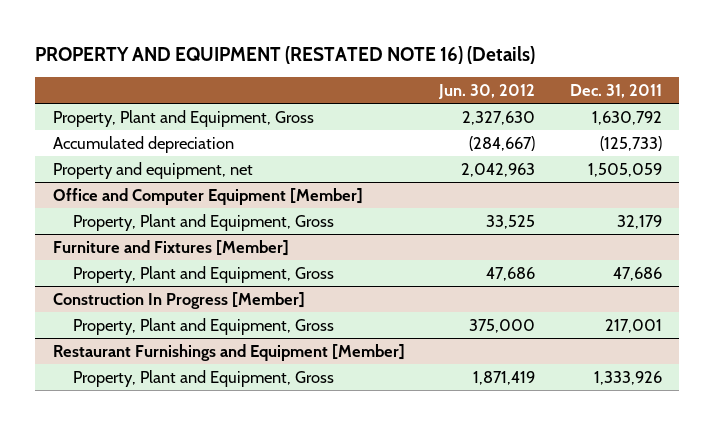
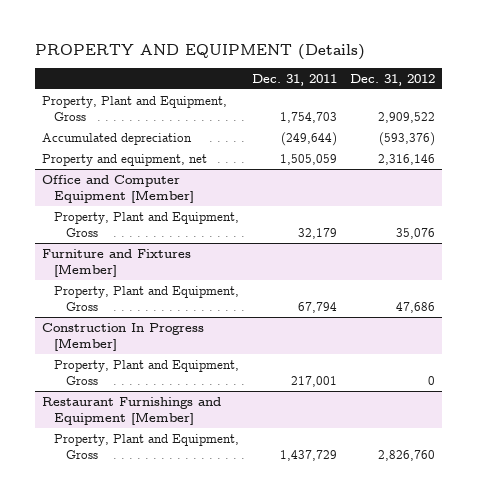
[35,46,536,65] PROPERTY AND EQUIPMENT (RESTATED NOTE 16) (Details) -> [35,43,366,60] PROPERTY AND EQUIPMENT (Details)
[438,84,536,100] Jun. 30, 2012 -> none
none -> [350,73,436,86] Dec. 31, 2012
[591,110,662,125] 1,630,792 -> [280,111,338,123] 1,754,703
[599,135,662,151] (125,733) -> [281,131,338,146] (249,644)
[612,266,662,281] 47,686 -> [298,301,338,313] 67,794
[593,370,662,385] 1,333,926 -> [280,449,338,461] 1,437,729

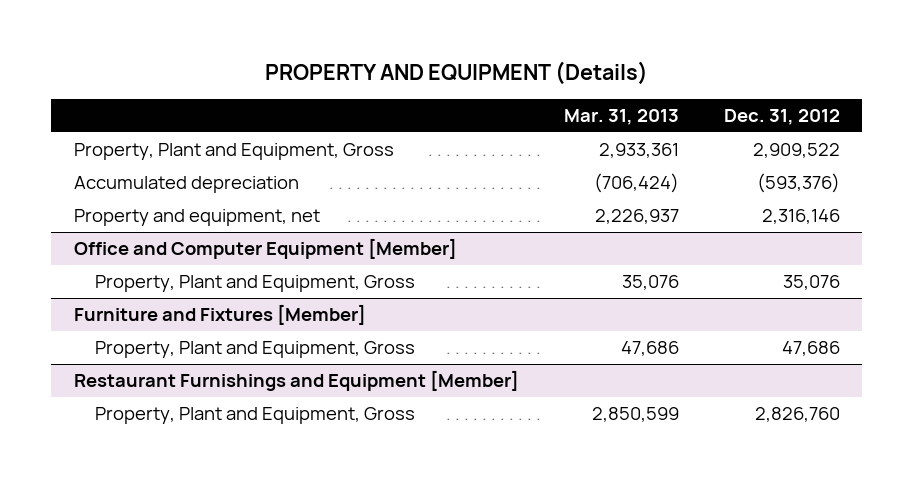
[252,73,338,86] Dec. 31, 2011 -> none
none -> [563,109,679,126] Mar. 31, 2013
[41,322,204,351] Construction In Progress [Member] -> none
[53,359,239,385] Property, Plant and Equipment, Gross -> none

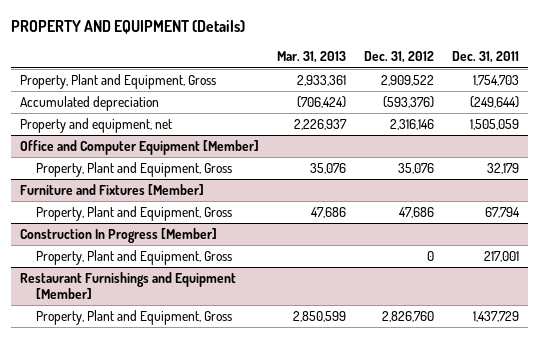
none -> [452,51,520,64] Dec. 31, 2011
none -> [20,228,218,244] Construction In Progress [Member]
none -> [35,250,232,266] Property, Plant and Equipment, Gross

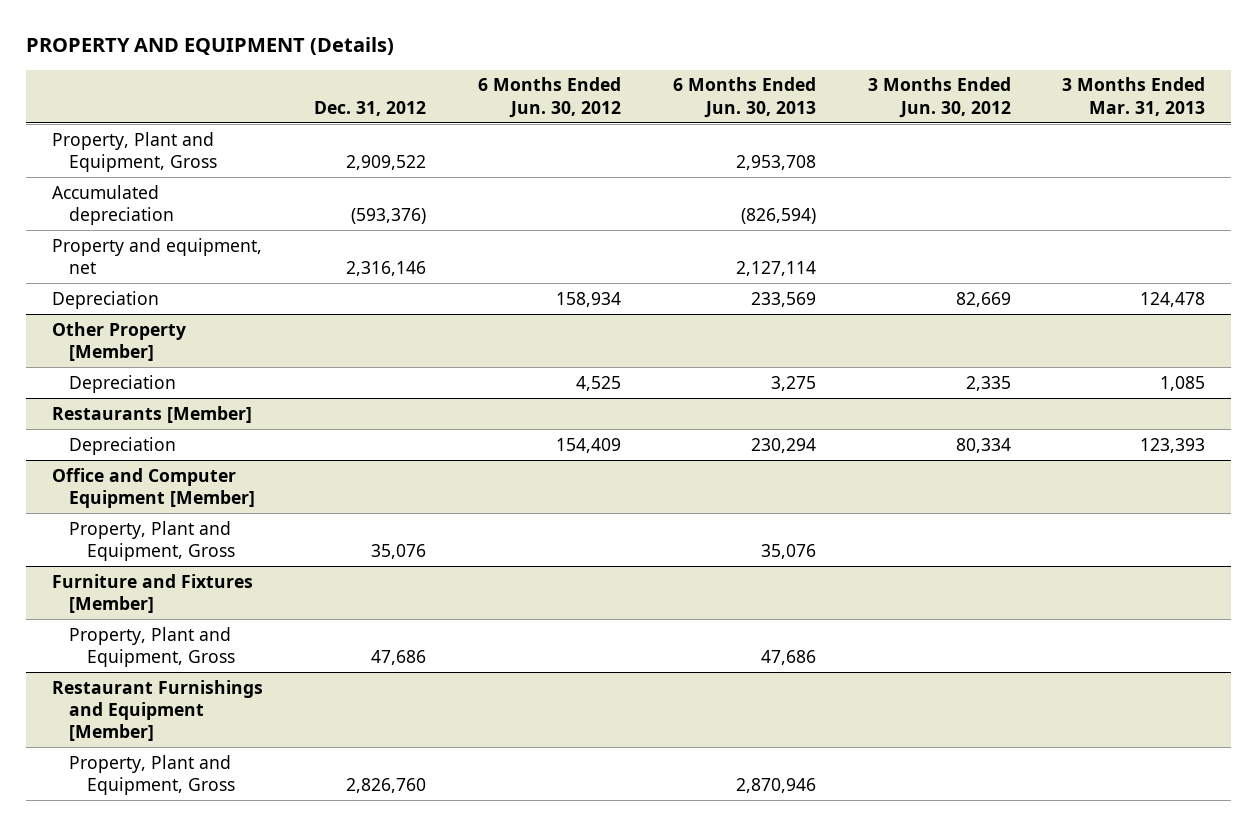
[277,51,347,64] Mar. 31, 2013 -> none
[452,51,520,64] Dec. 31, 2011 -> none
none -> [478,77,622,118] 6 Months Ended Jun. 30, 2012
none -> [672,77,816,118] 6 Months Ended Jun. 30, 2013
none -> [867,77,1011,118] 3 Months Ended Jun. 30, 2012
none -> [1062,77,1206,116] 3 Months Ended Mar. 31, 2013
none -> [51,290,159,309] Depreciation
none -> [51,321,186,361] Other Property [Member]
none -> [69,374,177,393] Depreciation
none -> [51,405,252,423] Restaurants [Member]
none -> [69,436,177,455] Depreciation
[20,228,218,244] Construction In Progress [Member] -> none
[35,250,232,266] Property, Plant and Equipment, Gross -> none

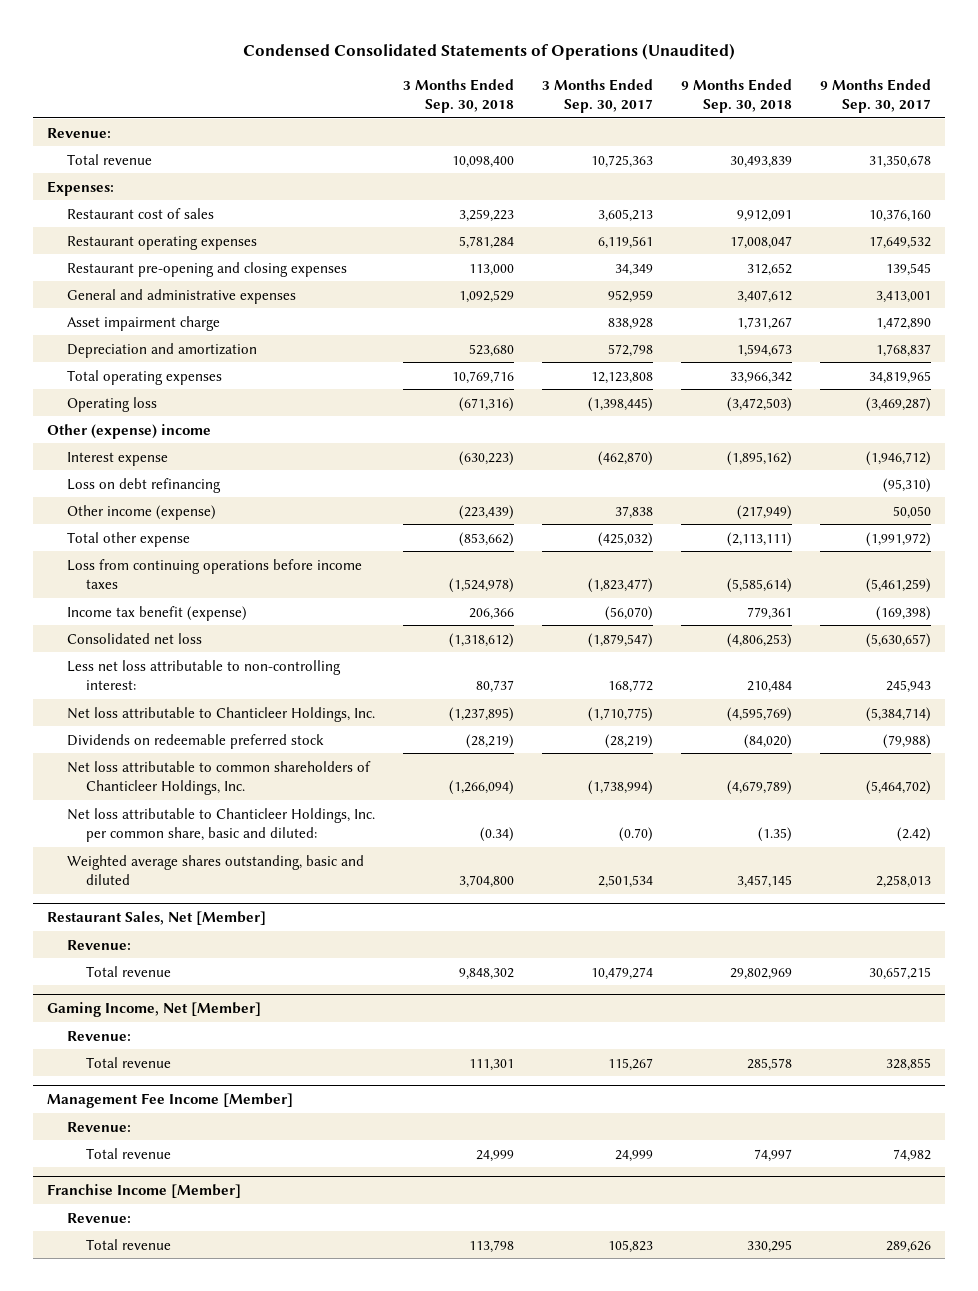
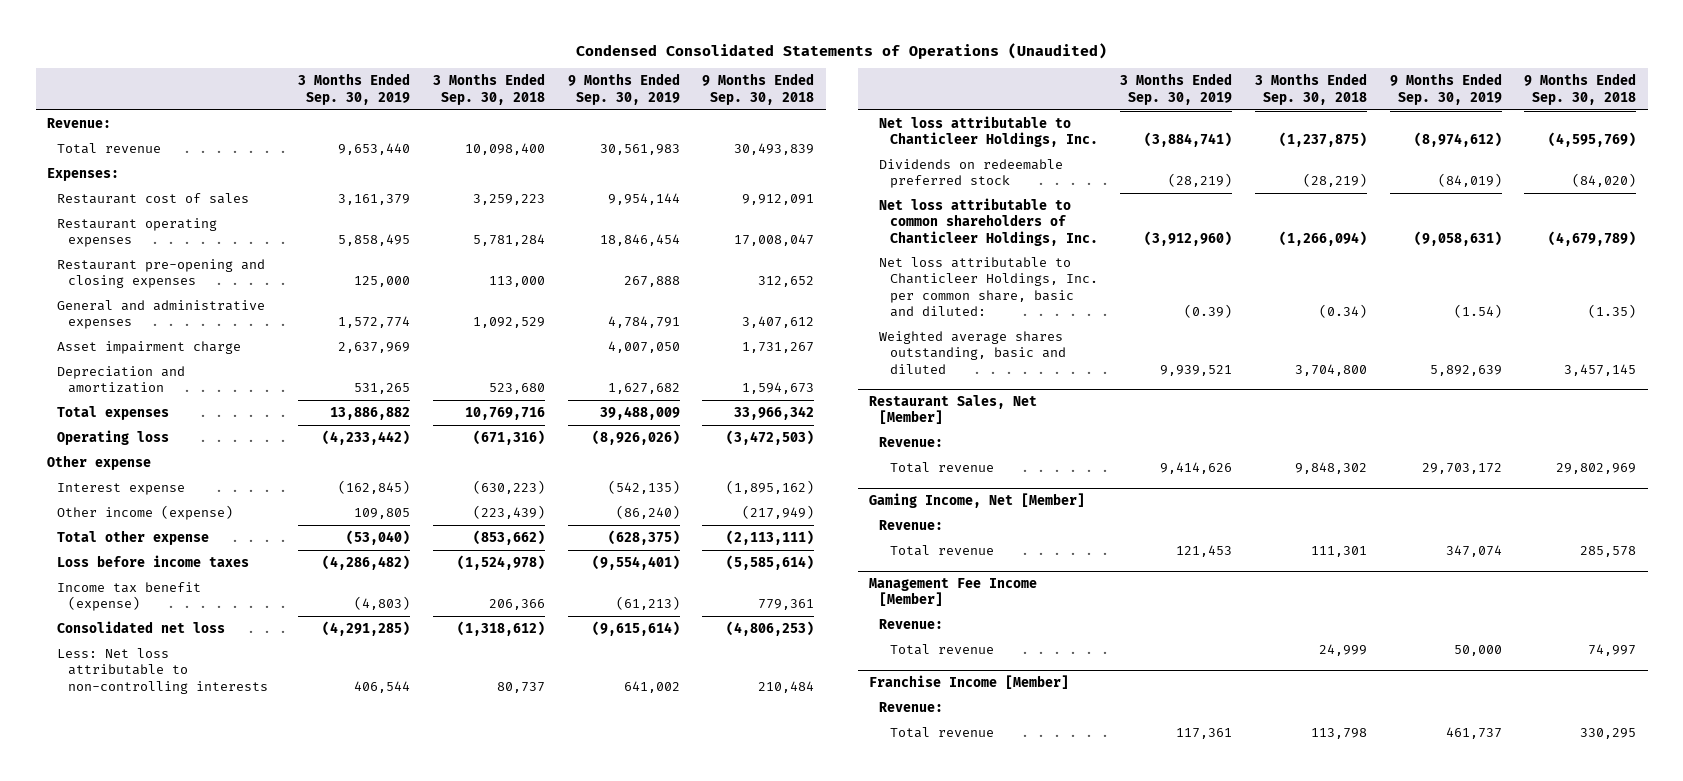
[541,78,653,113] 3 Months Ended Sep. 30, 2017 -> none
[819,78,931,113] 9 Months Ended Sep. 30, 2017 -> none
none -> [298,73,411,105] 3 Months Ended Sep. 30, 2019
none -> [567,73,680,105] 9 Months Ended Sep. 30, 2019
[66,369,222,385] Total operating expenses -> [57,405,170,420] Total expenses
[47,423,212,439] Other (expense) income -> [47,454,152,470] Other expense
[66,477,221,493] Loss on debt refinancing -> none
[66,558,362,589] Loss from continuing operations before income taxes -> [57,554,250,567] Loss before income taxes
[66,659,341,690] Less net loss attributable to non-controlling interest: -> [57,647,268,694] Less: Net loss attributable to non-controlling interests
[448,706,514,722] (1,237,895) -> [1278,132,1367,148] (1,237,875)

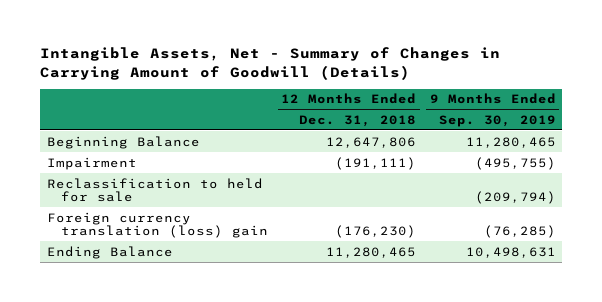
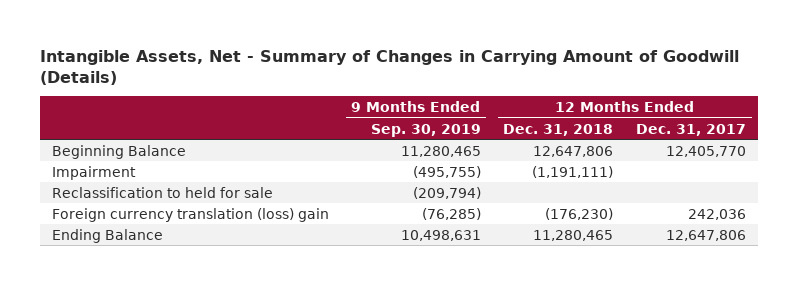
none -> [636,123,747,136] Dec. 31, 2017
[335,156,417,170] (191,111) -> [532,165,614,178] (1,191,111)

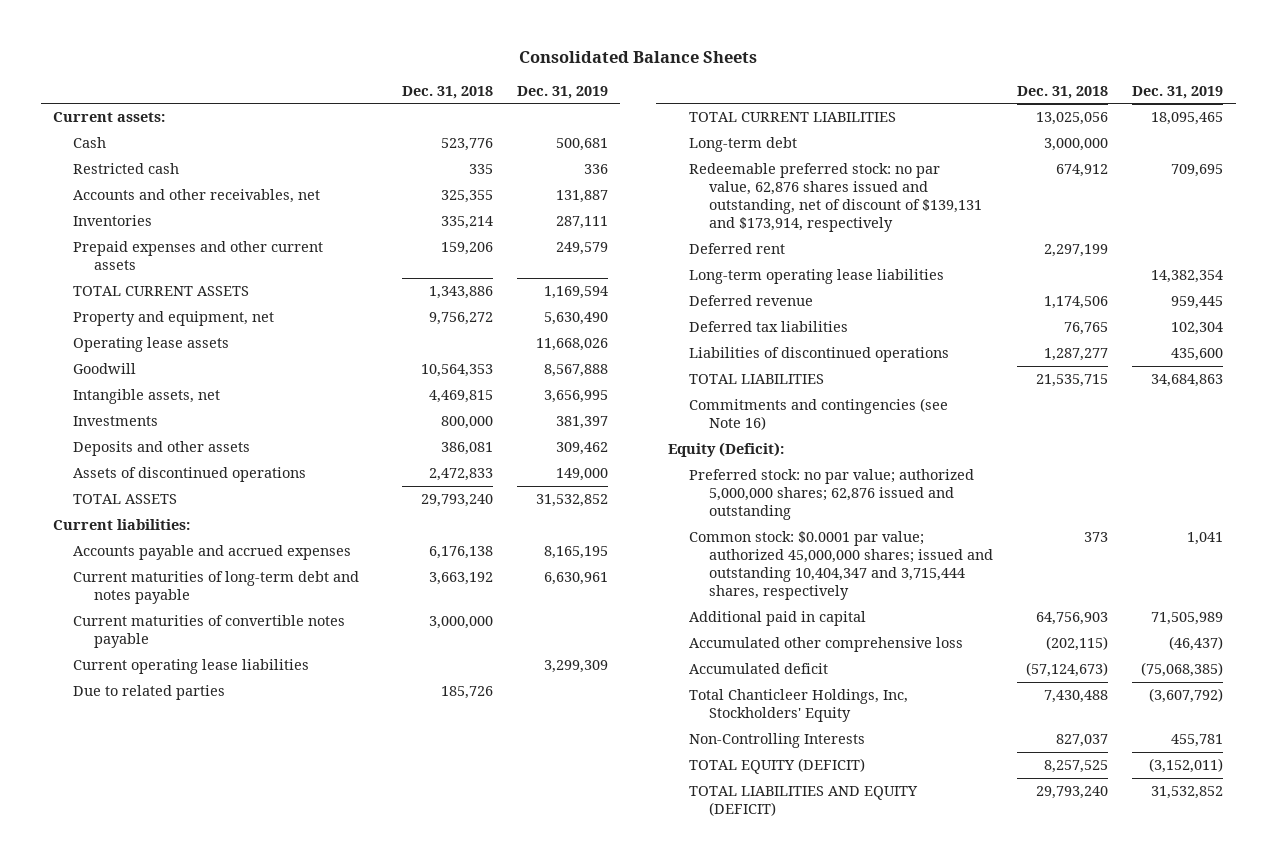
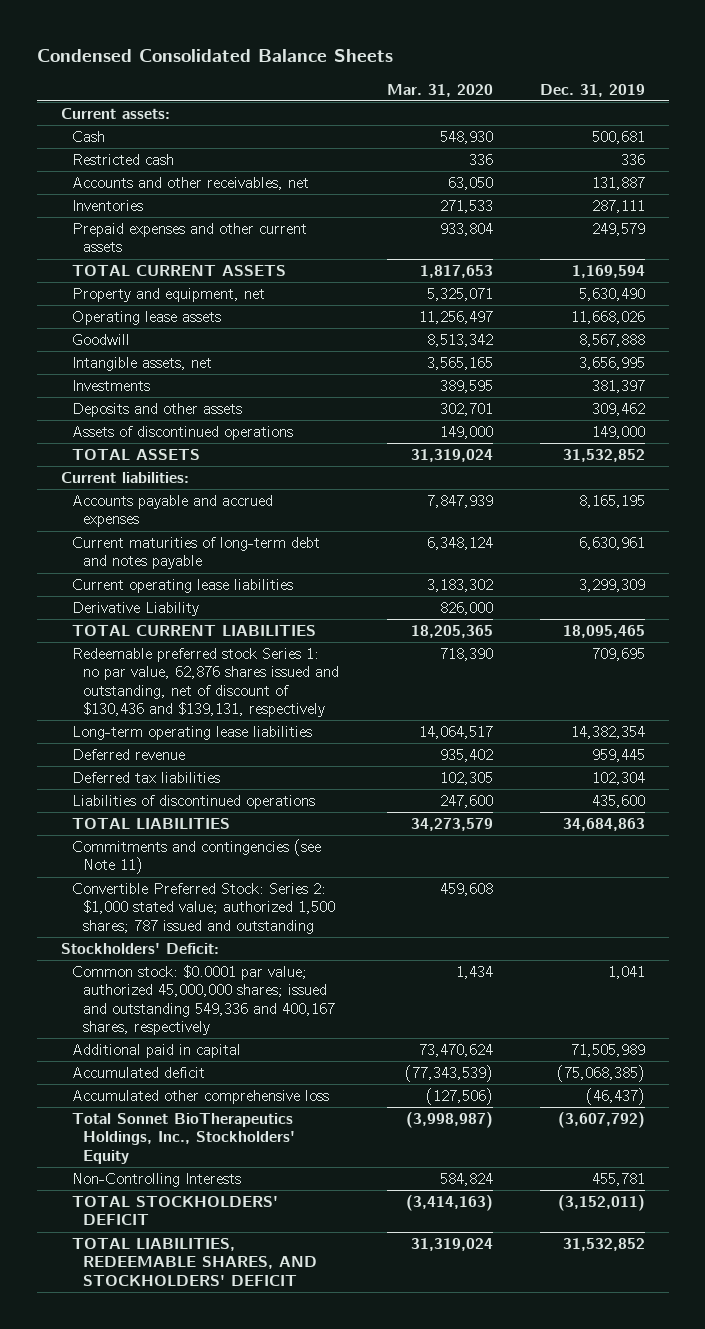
[519,51,758,64] Consolidated Balance Sheets -> [36,48,393,62] Condensed Consolidated Balance Sheets
[401,85,493,99] Dec. 31, 2018 -> none
none -> [386,83,493,97] Mar. 31, 2020
[73,615,346,648] Current maturities of convertible notes payable -> none
[73,685,226,701] Due to related parties -> none
none -> [71,602,199,617] Derivative Liability
[688,137,797,153] Long-term debt -> none
[688,243,785,255] Deferred rent -> none
[688,163,983,232] Redeemable preferred stock: no par value, 62,876 shares issued and outstanding, net of discount of $139,131 and $173,914, respectively -> [71,648,340,718] Redeemable preferred stock Series 1: no par value, 62,876 shares issued and outstanding, net of discount of $130,436 and $139,131, respectively
[688,469,974,520] Preferred stock: no par value; authorized 5,000,000 shares; 62,876 issued and outstanding -> none
[688,398,948,430] Commitments and contingencies (see Note 16) -> [71,839,321,875] Commitments and contingencies (see Note 11)
none -> [71,883,336,934] Convertible Preferred Stock: Series 2: $1,000 stated value; authorized 1,500 shares; 787 issued and outstanding
[668,442,785,458] Equity (Deficit): -> [60,943,219,955] Stockholders' Deficit:
[688,531,994,600] Common stock: $0.0001 par value; authorized 45,000,000 shares; issued and outstanding 10,404,347 and 3,715,444 shares, respectively -> [71,965,336,1036] Common stock: $0.0001 par value; authorized 45,000,000 shares; issued and outstanding 549,336 and 400,167 shares, respectively
[688,637,963,653] Accumulated other comprehensive loss -> [71,1090,329,1105] Accumulated other comprehensive loss
[688,689,908,722] Total Chanticleer Holdings, Inc, Stockholders' Equity -> [71,1113,296,1164] Total Sonnet BioTherapeutics Holdings, Inc., Stockholders' Equity
[688,758,865,775] TOTAL EQUITY (DEFICIT) -> [71,1196,278,1226] TOTAL STOCKHOLDERS' DEFICIT
[688,786,918,816] TOTAL LIABILITIES AND EQUITY (DEFICIT) -> [71,1238,318,1286] TOTAL LIABILITIES, REDEEMABLE SHARES, AND STOCKHOLDERS' DEFICIT

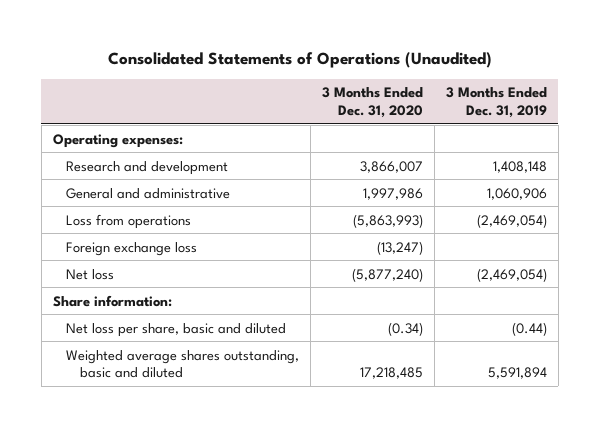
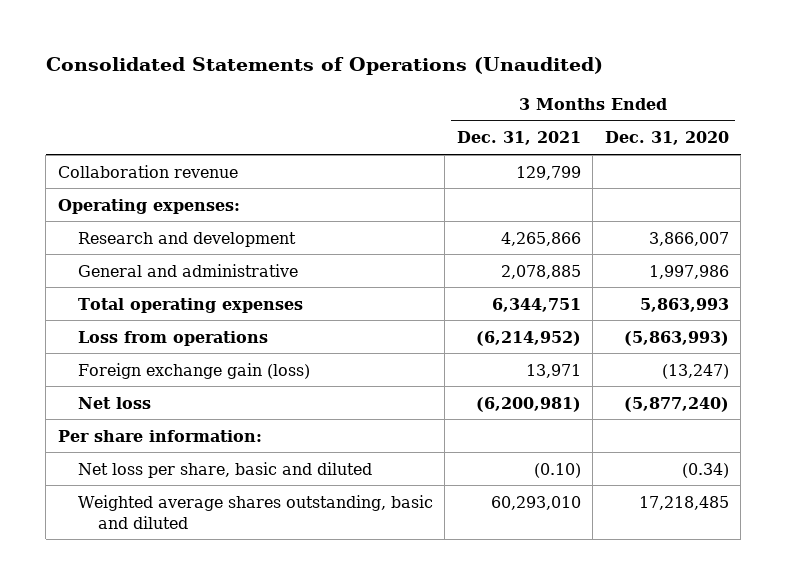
[445,87,547,118] 3 Months Ended Dec. 31, 2019 -> none
none -> [456,131,581,146] Dec. 31, 2021
none -> [57,164,238,178] Collaboration revenue
none -> [77,297,303,313] Total operating expenses
[66,241,198,256] Foreign exchange loss -> [77,362,310,379] Foreign exchange gain (loss)
[52,294,172,307] Share information: -> [57,429,262,442] Per share information:

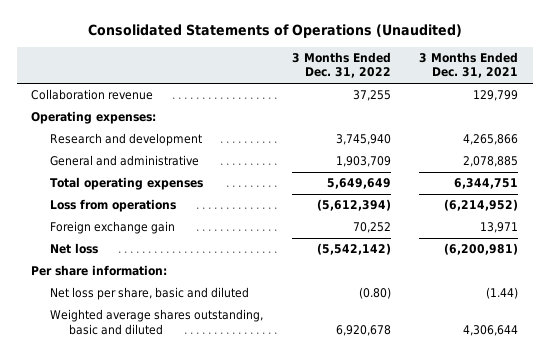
[604,131,729,146] Dec. 31, 2020 -> none
none -> [291,52,391,79] 3 Months Ended Dec. 31, 2022
[77,362,310,379] Foreign exchange gain (loss) -> [49,221,175,235] Foreign exchange gain
[533,462,581,478] (0.10) -> [486,287,519,300] (1.44)
[490,495,581,510] 60,293,010 -> [463,324,519,336] 4,306,644

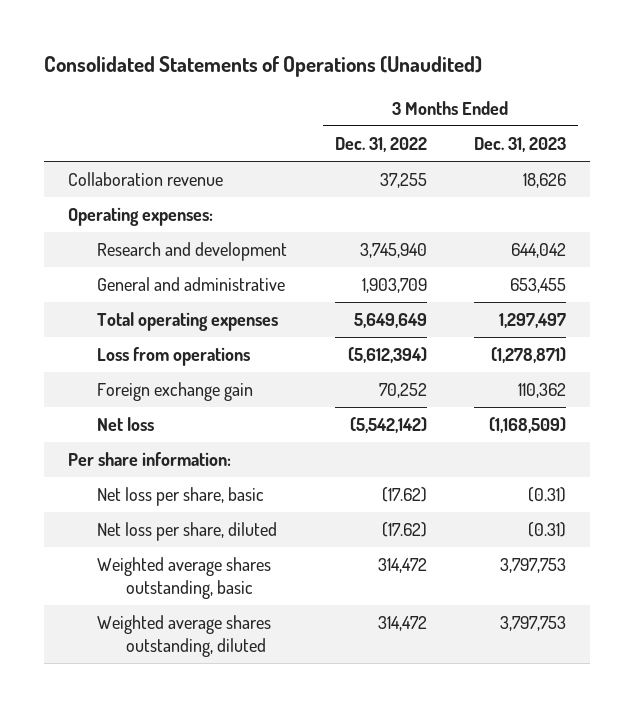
[419,52,519,79] 3 Months Ended Dec. 31, 2021 -> none
none -> [474,137,567,153] Dec. 31, 2023
[49,287,249,301] Net loss per share, basic and diluted -> [96,487,264,507] Net loss per share, basic
[358,287,391,300] (0.80) -> [381,487,427,503] (17.62)
none -> [96,522,277,542] Net loss per share, diluted
[49,309,263,335] Weighted average shares outstanding, basic and diluted -> [96,557,271,599] Weighted average shares outstanding, basic
[335,324,391,336] 6,920,678 -> [377,558,427,574] 314,472
none -> [96,615,271,657] Weighted average shares outstanding, diluted

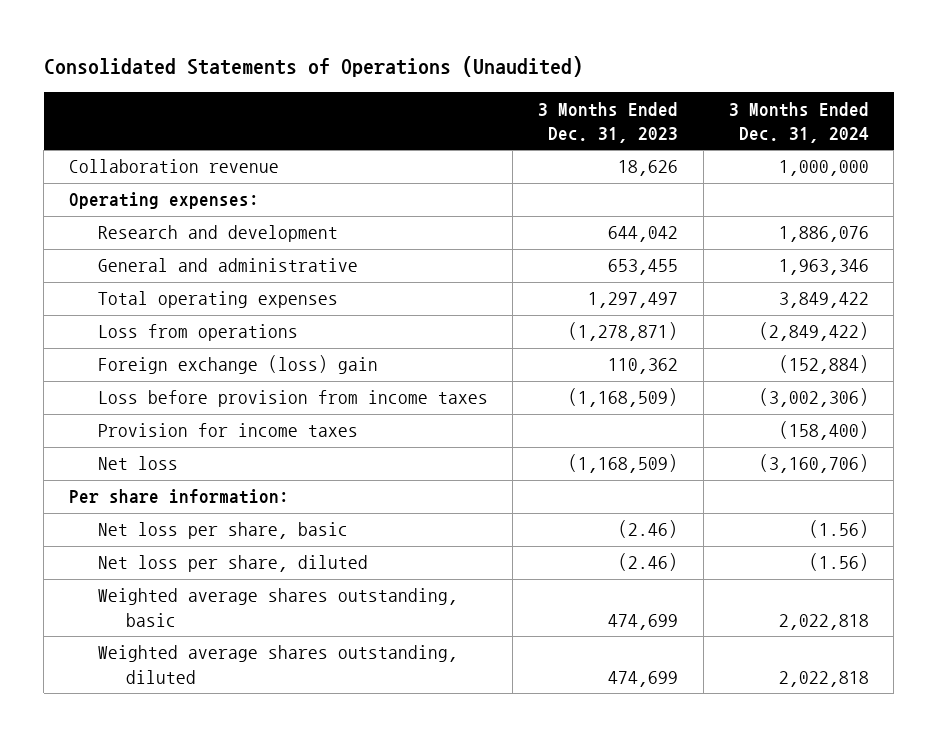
[334,137,427,153] Dec. 31, 2022 -> none
none -> [728,101,869,144] 3 Months Ended Dec. 31, 2024
[96,382,253,402] Foreign exchange gain -> [97,355,378,375] Foreign exchange (loss) gain
none -> [97,390,488,408] Loss before provision from income taxes
none -> [97,423,358,438] Provision for income taxes
[528,487,567,503] (0.31) -> [618,520,679,539] (2.46)
[528,522,567,538] (0.31) -> [618,553,679,572] (2.46)
[500,558,567,574] 3,797,753 -> [608,613,679,630] 474,699
[500,616,567,632] 3,797,753 -> [608,670,679,687] 474,699

